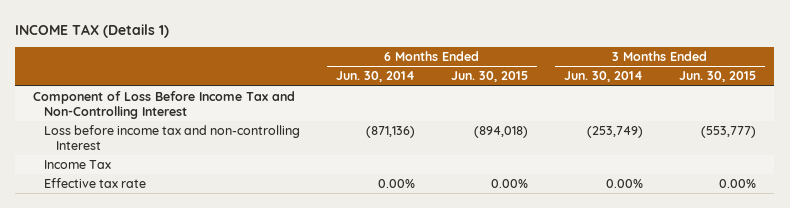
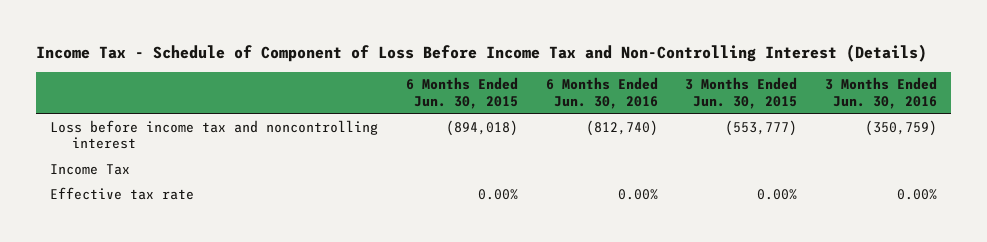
[15,23,170,38] INCOME TAX (Details 1) -> [36,43,928,62] Income Tax - Schedule of Component of Loss Before Income Tax and Non-Controlling Interest (Details)
[336,71,416,83] Jun. 30, 2014 -> none
[564,71,644,83] Jun. 30, 2014 -> none
none -> [545,77,658,109] 6 Months Ended Jun. 30, 2016
none -> [825,77,938,109] 3 Months Ended Jun. 30, 2016
[33,91,296,119] Component of Loss Before Income Tax and Non-Controlling Interest -> none
[44,125,301,150] Loss before income tax and non-controlling Interest -> [50,119,379,149] Loss before income tax and noncontrolling interest

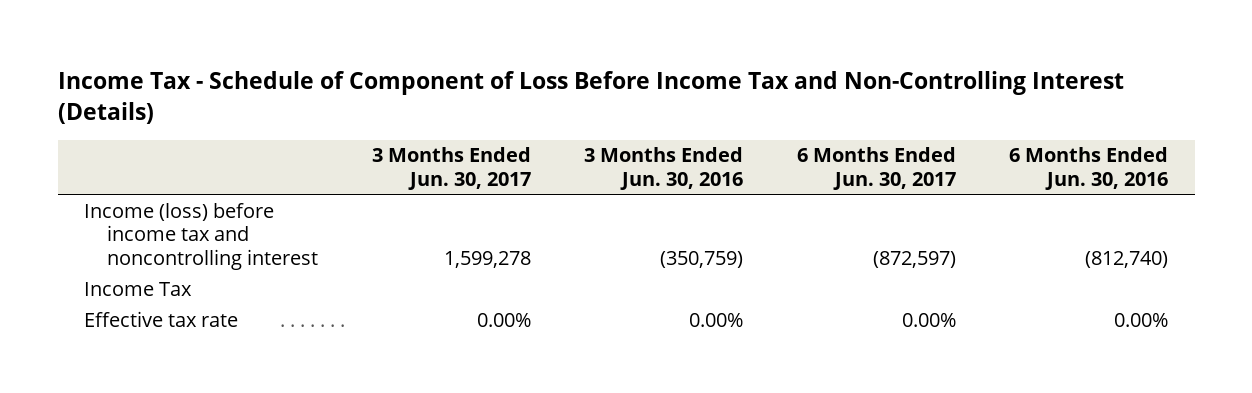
[405,77,518,109] 6 Months Ended Jun. 30, 2015 -> none
[685,77,798,109] 3 Months Ended Jun. 30, 2015 -> none
none -> [371,147,531,190] 3 Months Ended Jun. 30, 2017
none -> [796,147,956,190] 6 Months Ended Jun. 30, 2017
[50,119,379,149] Loss before income tax and noncontrolling interest -> [84,202,319,270] Income (loss) before income tax and noncontrolling interest

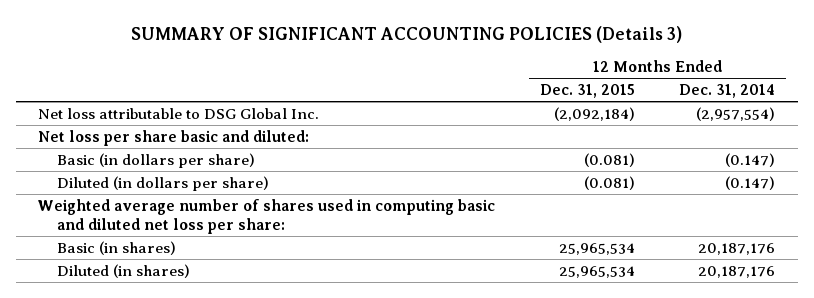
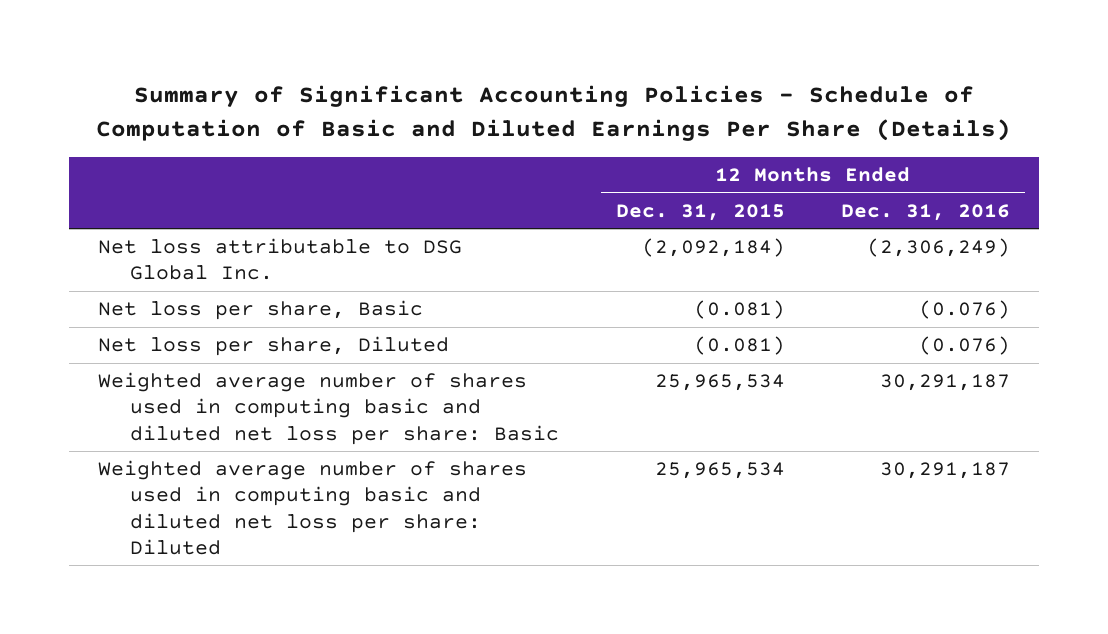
[130,25,682,43] SUMMARY OF SIGNIFICANT ACCOUNTING POLICIES (Details 3) -> [96,85,1012,141] Summary of Significant Accounting Policies - Schedule of Computation of Basic and Diluted Earnings Per Share (Details)
[679,83,776,98] Dec. 31, 2014 -> none
none -> [841,203,1011,221] Dec. 31, 2016
[38,129,310,146] Net loss per share basic and diluted: -> none
[38,198,496,234] Weighted average number of shares used in computing basic and diluted net loss per share: -> none
[57,152,256,168] Basic (in dollars per share) -> [97,300,423,321] Net loss per share, Basic
[57,175,270,191] Diluted (in dollars per share) -> [97,336,449,357] Net loss per share, Diluted
[57,240,177,255] Basic (in shares) -> [97,372,559,445] Weighted average number of shares used in computing basic and diluted net loss per share: Basic
[57,263,191,278] Diluted (in shares) -> [97,460,527,555] Weighted average number of shares used in computing basic and diluted net loss per share: Diluted

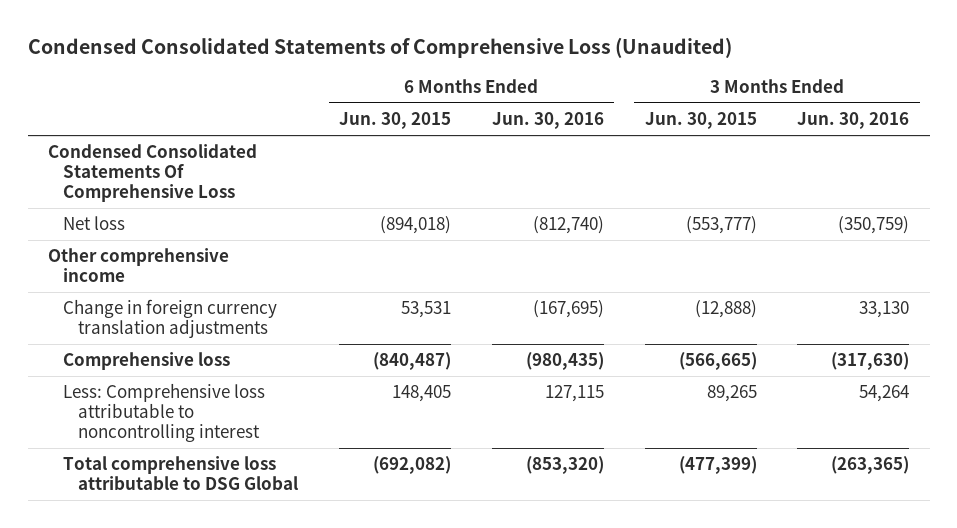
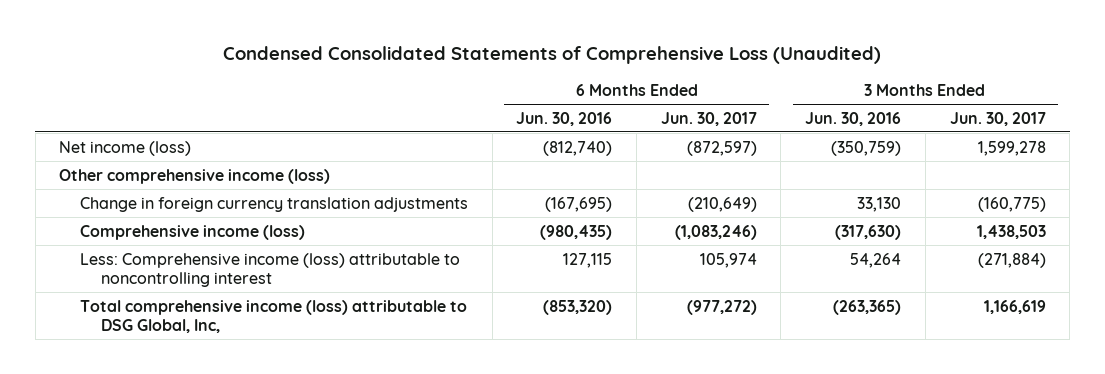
[338,112,451,130] Jun. 30, 2015 -> none
[644,112,757,130] Jun. 30, 2015 -> none
none -> [660,111,757,126] Jun. 30, 2017
none -> [949,111,1046,126] Jun. 30, 2017
[47,144,257,202] Condensed Consolidated Statements Of Comprehensive Loss -> none
[63,216,126,231] Net loss -> [59,140,192,156] Net income (loss)
[47,248,229,283] Other comprehensive income -> [59,168,331,184] Other comprehensive income (loss)
[63,352,231,371] Comprehensive loss -> [79,224,305,240] Comprehensive income (loss)
[63,383,266,442] Less: Comprehensive loss attributable to noncontrolling interest -> [79,252,460,287] Less: Comprehensive income (loss) attributable to noncontrolling interest
[63,456,299,491] Total comprehensive loss attributable to DSG Global -> [79,299,467,333] Total comprehensive income (loss) attributable to DSG Global, Inc,

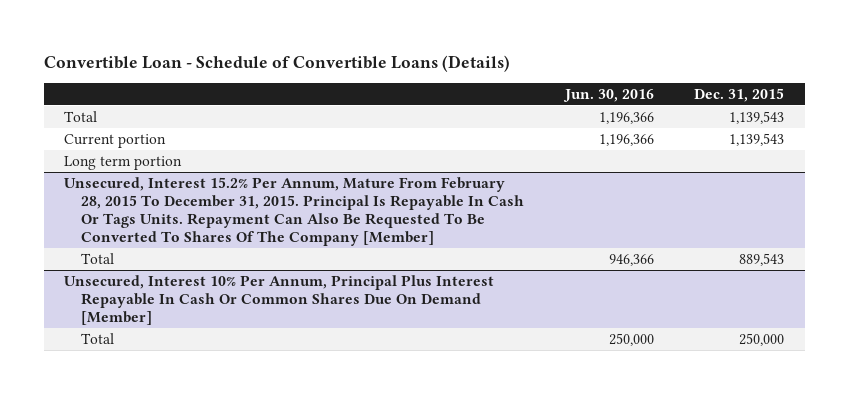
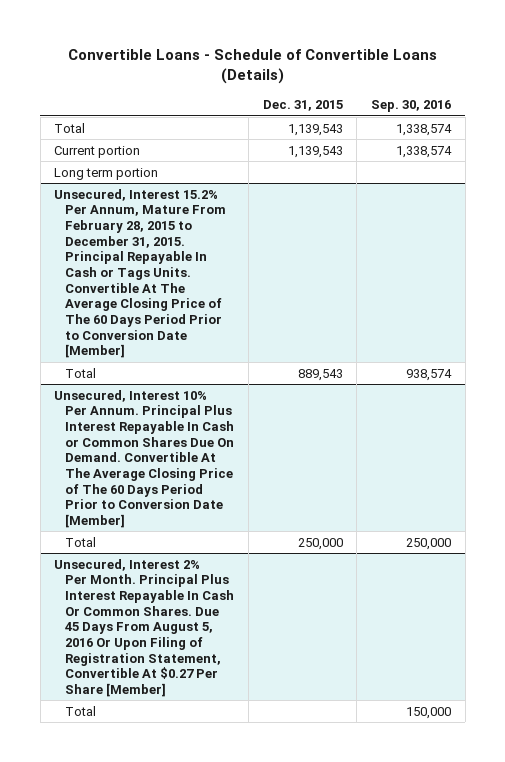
[44,54,511,72] Convertible Loan - Schedule of Convertible Loans (Details) -> [67,49,437,85] Convertible Loans - Schedule of Convertible Loans (Details)
[562,89,654,103] Jun. 30, 2016 -> none
none -> [371,100,452,113] Sep. 30, 2016
[64,176,524,247] Unsecured, Interest 15.2% Per Annum, Mature From February 28, 2015 To December 31, 2015. Principal Is Repayable In Cash Or Tags Units. Repayment Can Also Be Requested To Be Converted To Shares Of The Company [Member] -> [54,188,226,359] Unsecured, Interest 15.2% Per Annum, Mature From February 28, 2015 to December 31, 2015. Principal Repayable In Cash or Tags Units. Convertible At The Average Closing Price of The 60 Days Period Prior to Conversion Date [Member]
[64,274,495,326] Unsecured, Interest 10% Per Annum, Principal Plus Interest Repayable In Cash Or Common Shares Due On Demand [Member] -> [54,389,234,529] Unsecured, Interest 10% Per Annum. Principal Plus Interest Repayable In Cash or Common Shares Due On Demand. Convertible At The Average Closing Price of The 60 Days Period Prior to Conversion Date [Member]
none -> [54,558,234,698] Unsecured, Interest 2% Per Month. Principal Plus Interest Repayable In Cash Or Common Shares. Due 45 Days From August 5, 2016 Or Upon Filing of Registration Statement, Convertible At $0.27 Per Share [Member]
none -> [64,705,96,716] Total

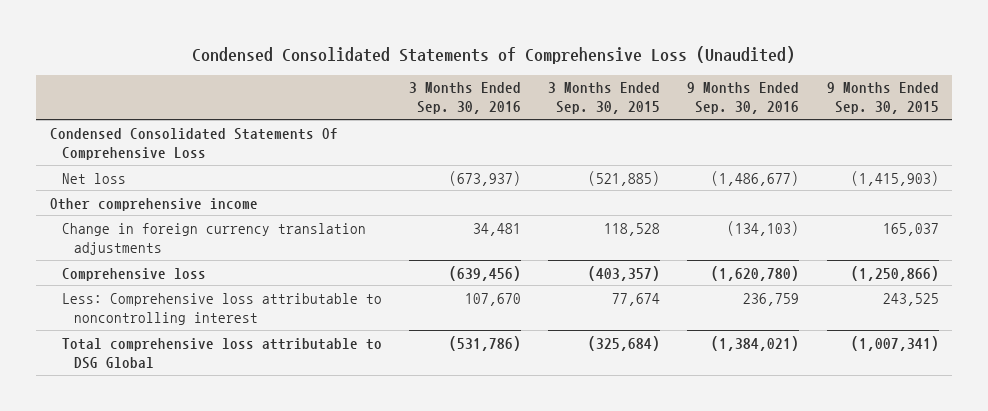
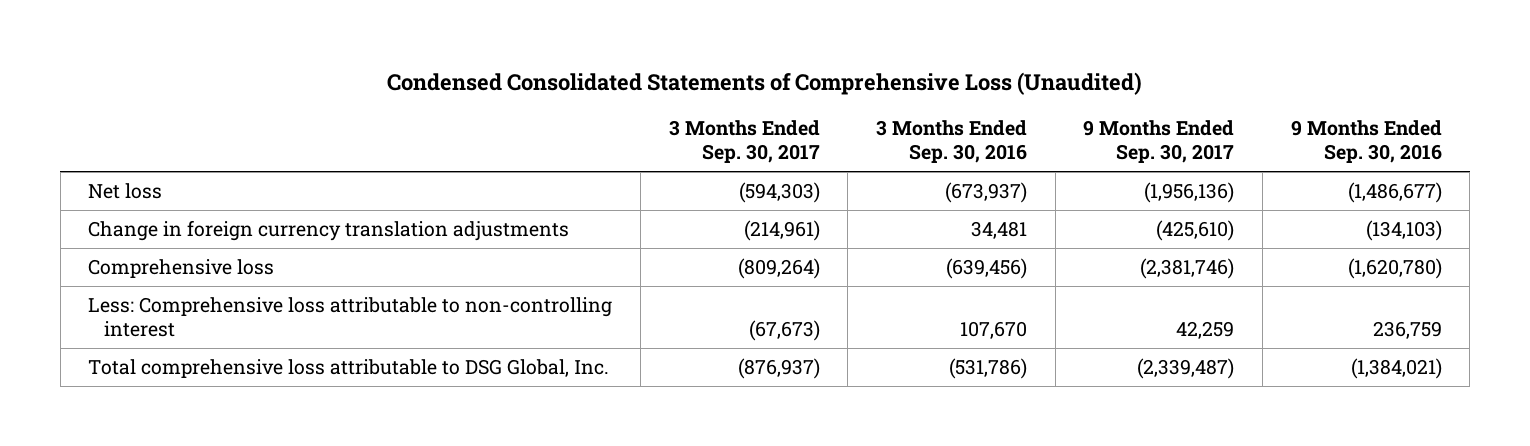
[548,82,661,115] 3 Months Ended Sep. 30, 2015 -> none
[826,82,939,115] 9 Months Ended Sep. 30, 2015 -> none
none -> [668,120,820,163] 3 Months Ended Sep. 30, 2017
none -> [1083,120,1235,163] 9 Months Ended Sep. 30, 2017
[49,127,338,160] Condensed Consolidated Statements Of Comprehensive Loss -> none
[49,197,258,211] Other comprehensive income -> none
[61,292,382,325] Less: Comprehensive loss attributable to noncontrolling interest -> [88,297,613,337] Less: Comprehensive loss attributable to non-controlling interest
[61,337,382,369] Total comprehensive loss attributable to DSG Global -> [88,359,610,379] Total comprehensive loss attributable to DSG Global, Inc.

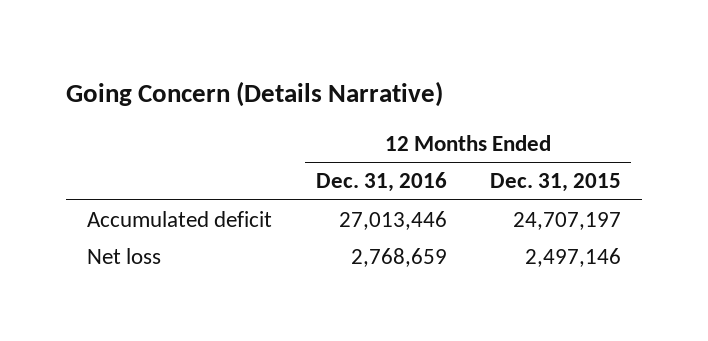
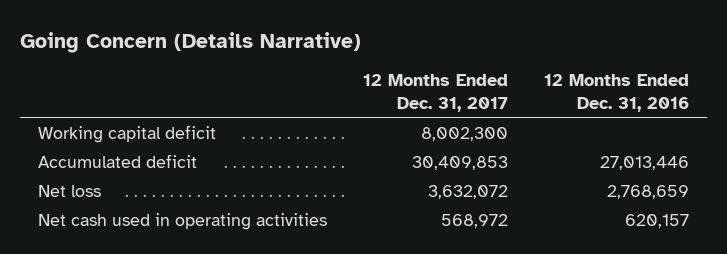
[489,173,621,193] Dec. 31, 2015 -> none
none -> [363,74,509,112] 12 Months Ended Dec. 31, 2017
none -> [38,124,217,143] Working capital deficit
none -> [38,212,328,230] Net cash used in operating activities

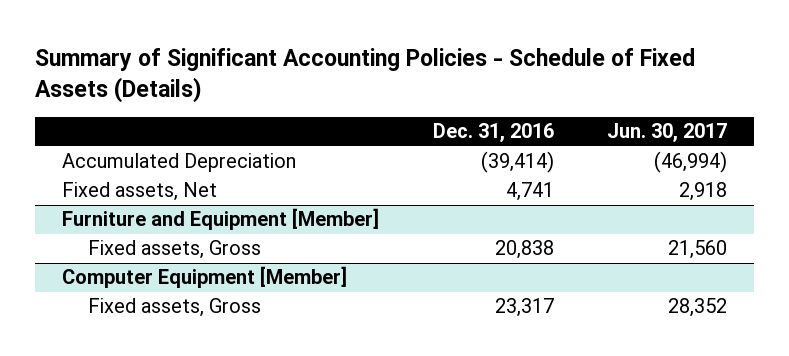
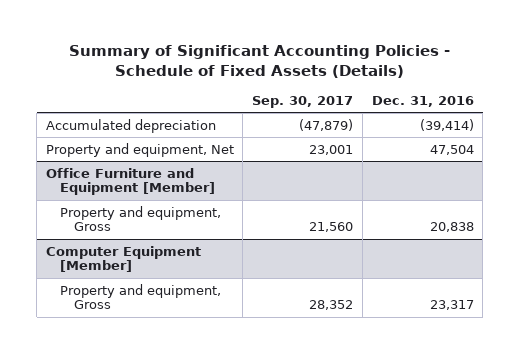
[607,123,728,143] Jun. 30, 2017 -> none
none -> [252,95,354,108] Sep. 30, 2017
[62,182,218,202] Fixed assets, Net -> none
[62,153,297,173] Accumulated Depreciation -> [45,118,216,133] Accumulated depreciation
none -> [45,142,234,157] Property and equipment, Net
[62,208,380,231] Furniture and Equipment [Member] -> [45,167,215,196] Office Furniture and Equipment [Member]
[88,240,262,260] Fixed assets, Gross -> [59,205,221,232] Property and equipment, Gross
[88,298,262,318] Fixed assets, Gross -> [59,283,221,310] Property and equipment, Gross

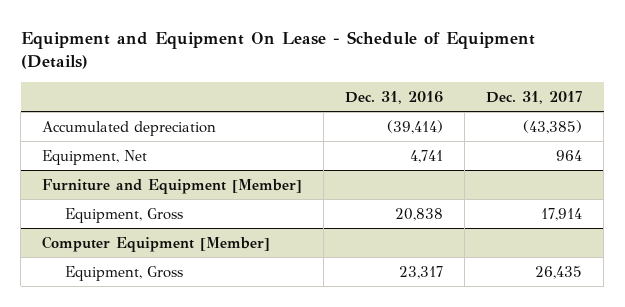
[68,45,450,78] Summary of Significant Accounting Policies - Schedule of Fixed Assets (Details) -> [20,31,535,70] Equipment and Equipment On Lease - Schedule of Equipment (Details)
[252,95,354,108] Sep. 30, 2017 -> none
none -> [486,90,583,104] Dec. 31, 2017
[45,142,234,157] Property and equipment, Net -> [42,149,148,165] Equipment, Net
[429,144,474,155] 47,504 -> [410,149,444,163] 4,741
[45,167,215,196] Office Furniture and Equipment [Member] -> [42,178,303,194] Furniture and Equipment [Member]
[59,205,221,232] Property and equipment, Gross -> [64,207,183,223] Equipment, Gross
[59,283,221,310] Property and equipment, Gross -> [64,265,183,281] Equipment, Gross

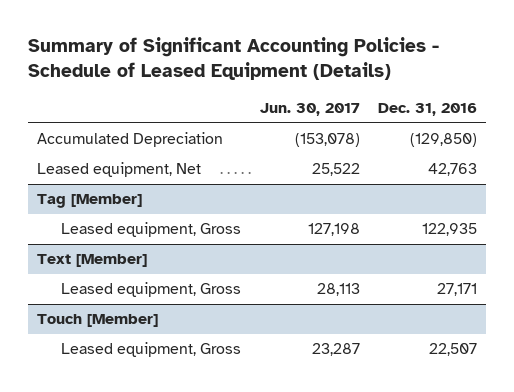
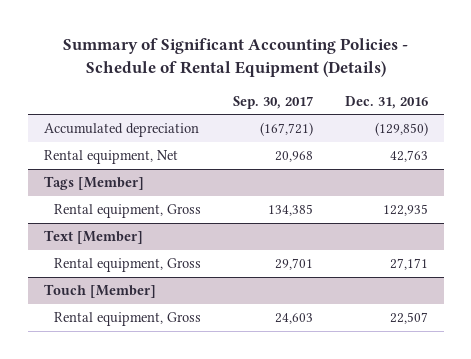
[27,37,439,81] Summary of Significant Accounting Policies - Schedule of Leased Equipment (Details) -> [62,38,408,78] Summary of Significant Accounting Policies - Schedule of Rental Equipment (Details)
[259,103,360,117] Jun. 30, 2017 -> none
none -> [233,95,314,109] Sep. 30, 2017
[36,132,223,148] Accumulated Depreciation -> [43,123,199,138] Accumulated depreciation
[36,162,201,178] Leased equipment, Net -> [43,150,178,165] Rental equipment, Net
[36,194,142,209] Tag [Member] -> [43,176,144,191] Tags [Member]
[61,222,242,238] Leased equipment, Gross -> [54,204,202,219] Rental equipment, Gross
[61,282,242,298] Leased equipment, Gross -> [54,258,202,273] Rental equipment, Gross
[61,342,242,358] Leased equipment, Gross -> [54,312,202,327] Rental equipment, Gross

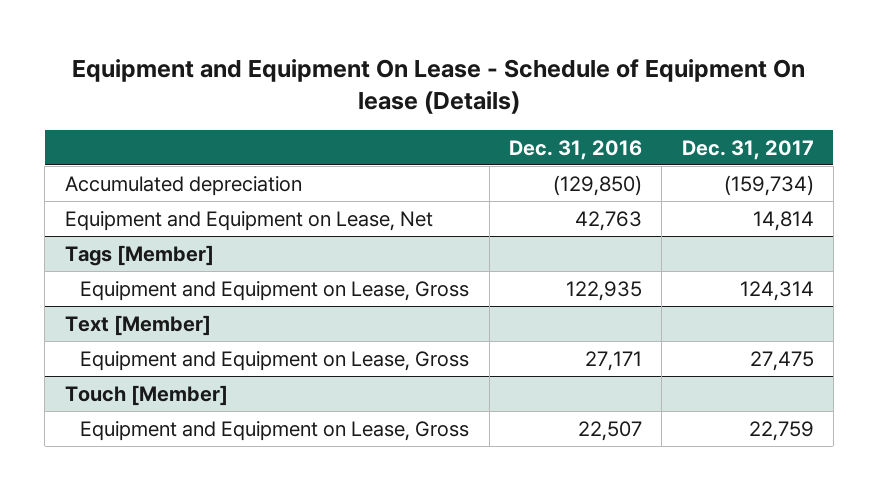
[62,38,408,78] Summary of Significant Accounting Policies - Schedule of Rental Equipment (Details) -> [72,59,806,115] Equipment and Equipment On Lease - Schedule of Equipment On lease (Details)
[233,95,314,109] Sep. 30, 2017 -> none
none -> [681,139,814,160] Dec. 31, 2017
[43,150,178,165] Rental equipment, Net -> [64,210,433,231] Equipment and Equipment on Lease, Net
[54,204,202,219] Rental equipment, Gross -> [80,280,470,301] Equipment and Equipment on Lease, Gross
[54,258,202,273] Rental equipment, Gross -> [80,350,470,371] Equipment and Equipment on Lease, Gross
[54,312,202,327] Rental equipment, Gross -> [80,420,470,441] Equipment and Equipment on Lease, Gross

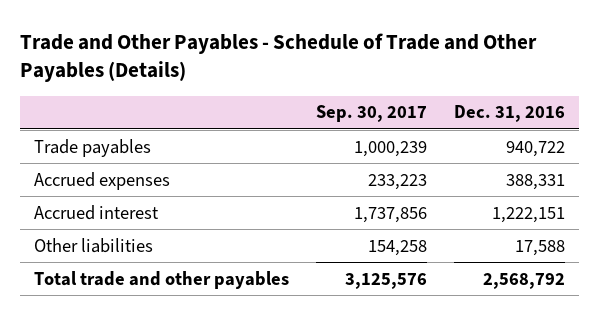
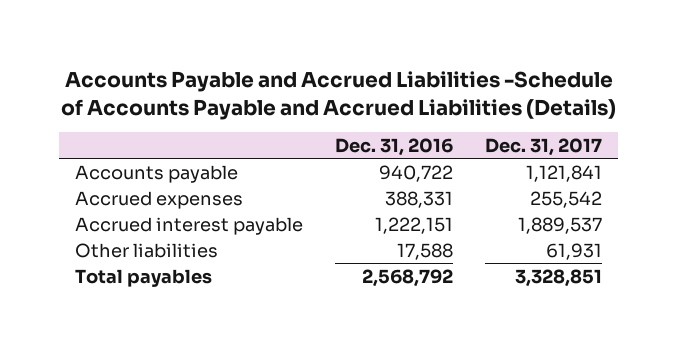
[20,32,538,83] Trade and Other Payables - Schedule of Trade and Other Payables (Details) -> [60,70,616,120] Accounts Payable and Accrued Liabilities -Schedule of Accounts Payable and Accrued Liabilities (Details)
[315,105,427,123] Sep. 30, 2017 -> none
none -> [484,137,602,156] Dec. 31, 2017
[33,138,151,157] Trade payables -> [75,164,239,183] Accounts payable
[33,204,159,220] Accrued interest -> [75,216,304,235] Accrued interest payable
[33,270,289,289] Total trade and other payables -> [75,268,213,287] Total payables

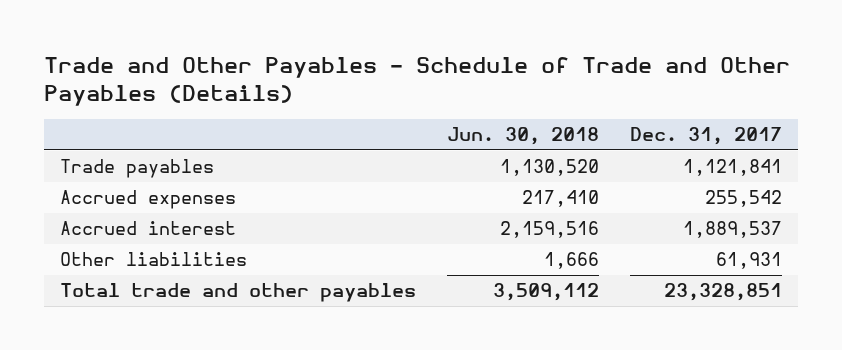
[60,70,616,120] Accounts Payable and Accrued Liabilities -Schedule of Accounts Payable and Accrued Liabilities (Details) -> [44,56,791,106] Trade and Other Payables - Schedule of Trade and Other Payables (Details)
[335,137,454,156] Dec. 31, 2016 -> none
none -> [447,127,600,146] Jun. 30, 2018
[75,164,239,183] Accounts payable -> [59,159,214,179] Trade payables
[75,216,304,235] Accrued interest payable -> [59,221,236,236] Accrued interest
[75,268,213,287] Total payables -> none
none -> [59,283,416,303] Total trade and other payables

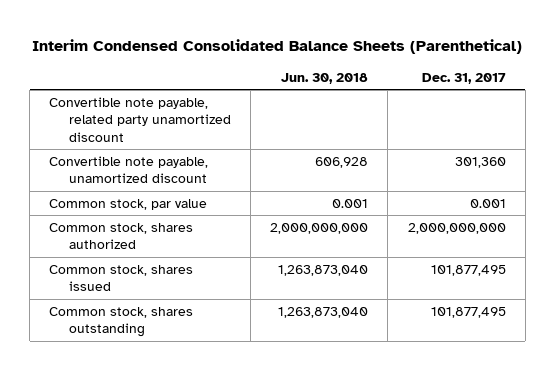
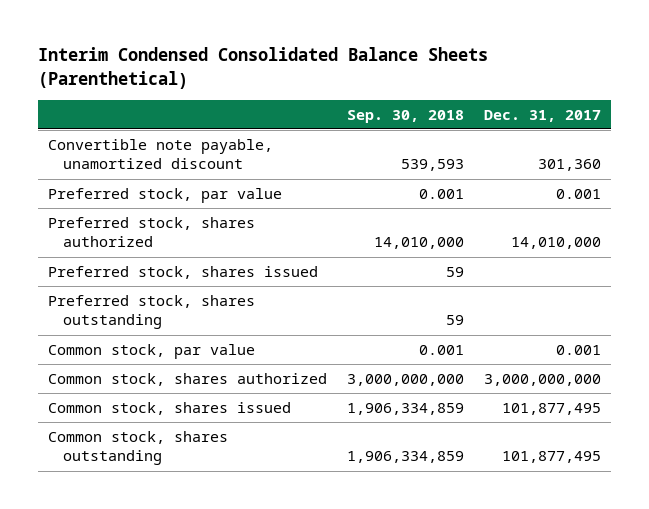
[281,73,369,85] Jun. 30, 2018 -> none
none -> [347,109,465,123] Sep. 30, 2018
[49,96,231,142] Convertible note payable, related party unamortized discount -> none
none -> [48,188,283,204] Preferred stock, par value
none -> [48,217,256,248] Preferred stock, shares authorized
none -> [48,266,319,280] Preferred stock, shares issued
none -> [48,295,256,330] Preferred stock, shares outstanding
[407,222,506,234] 2,000,000,000 -> [484,374,602,387] 3,000,000,000

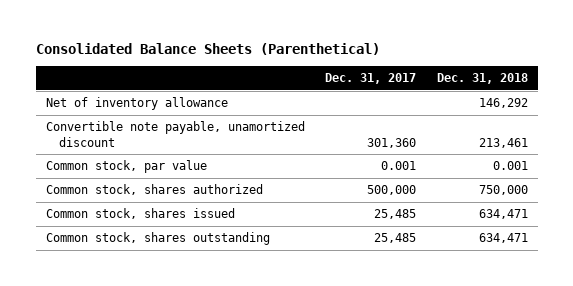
[38,47,489,89] Interim Condensed Consolidated Balance Sheets (Parenthetical) -> [35,43,380,56] Consolidated Balance Sheets (Parenthetical)
[347,109,465,123] Sep. 30, 2018 -> none
none -> [436,73,528,85] Dec. 31, 2018
none -> [45,97,228,111] Net of inventory allowance
[48,188,283,204] Preferred stock, par value -> none
[48,217,256,248] Preferred stock, shares authorized -> none
[48,266,319,280] Preferred stock, shares issued -> none
[48,295,256,330] Preferred stock, shares outstanding -> none
[484,374,602,387] 3,000,000,000 -> [367,185,417,196] 500,000
[502,403,602,416] 101,877,495 -> [374,209,417,220] 25,485
[502,451,602,464] 101,877,495 -> [374,233,417,244] 25,485

